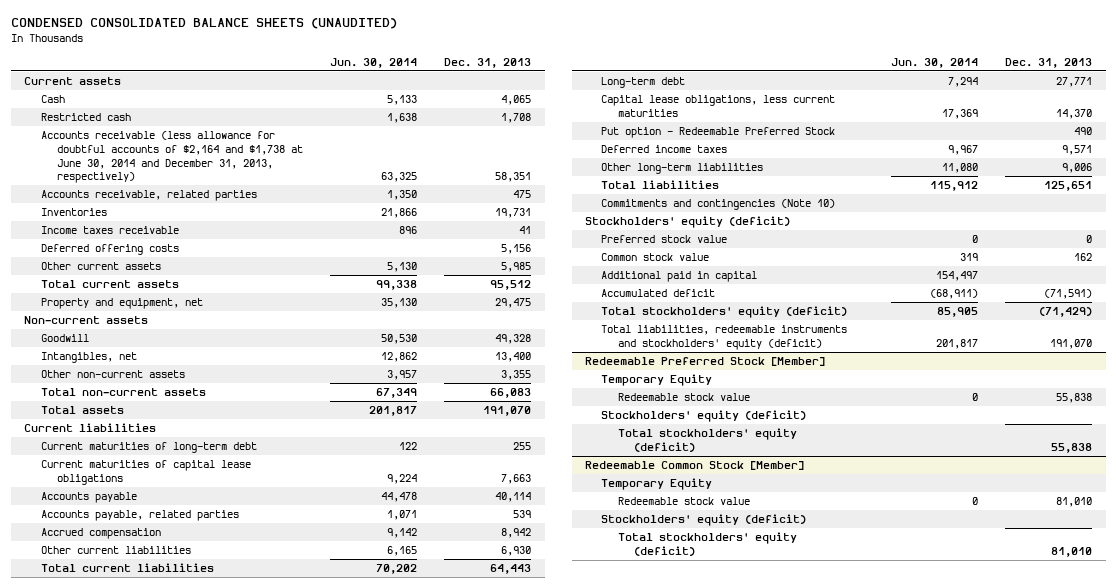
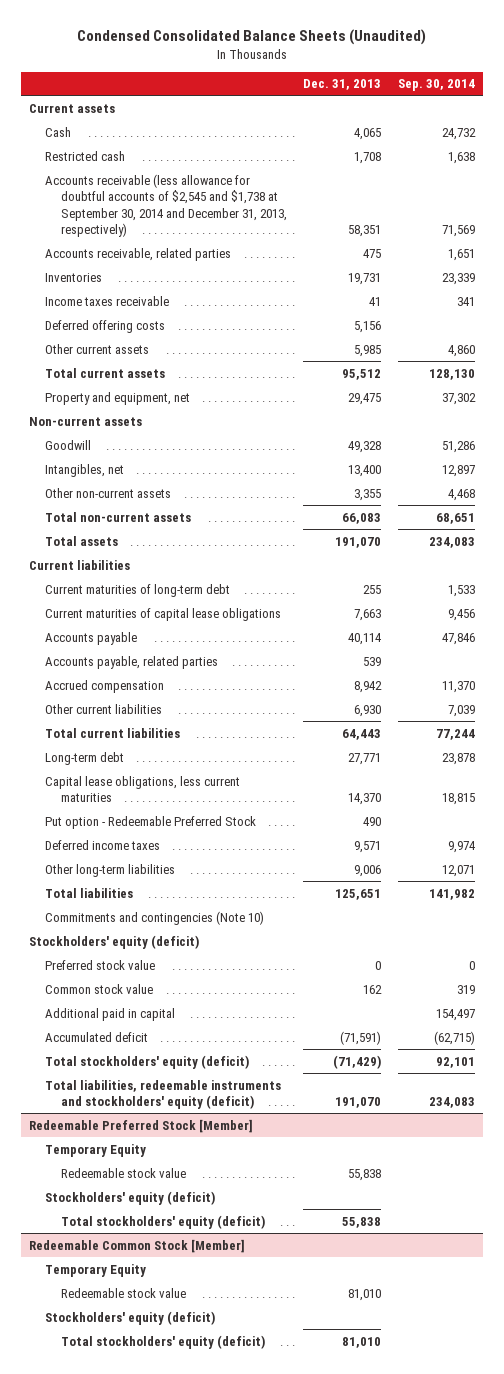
[10,18,397,30] CONDENSED CONSOLIDATED BALANCE SHEETS (UNAUDITED) -> [76,29,426,46] Condensed Consolidated Balance Sheets (Unaudited)
[330,57,418,68] Jun. 30, 2014 -> none
none -> [397,79,475,92] Sep. 30, 2014
[40,131,304,184] Accounts receivable (less allowance for doubtful accounts of $2,164 and $1,738 at June 30, 2014 and December 31, 2013, respectively) -> [44,173,287,238] Accounts receivable (less allowance for doubtful accounts of $2,545 and $1,738 at September 30, 2014 and December 31, 2013, respectively)

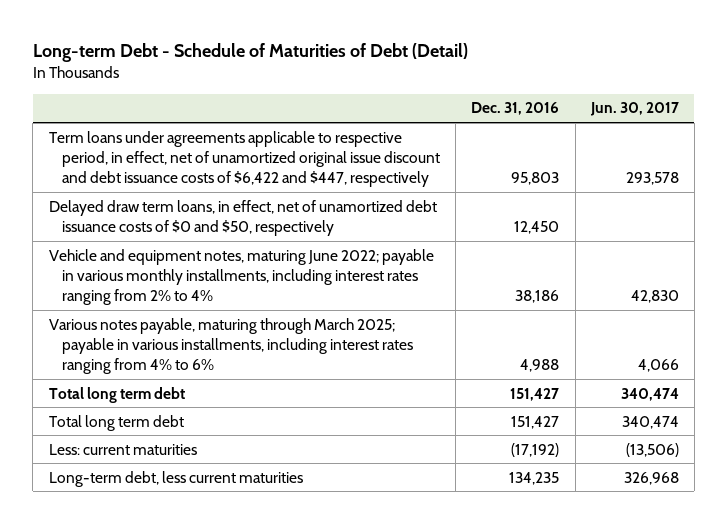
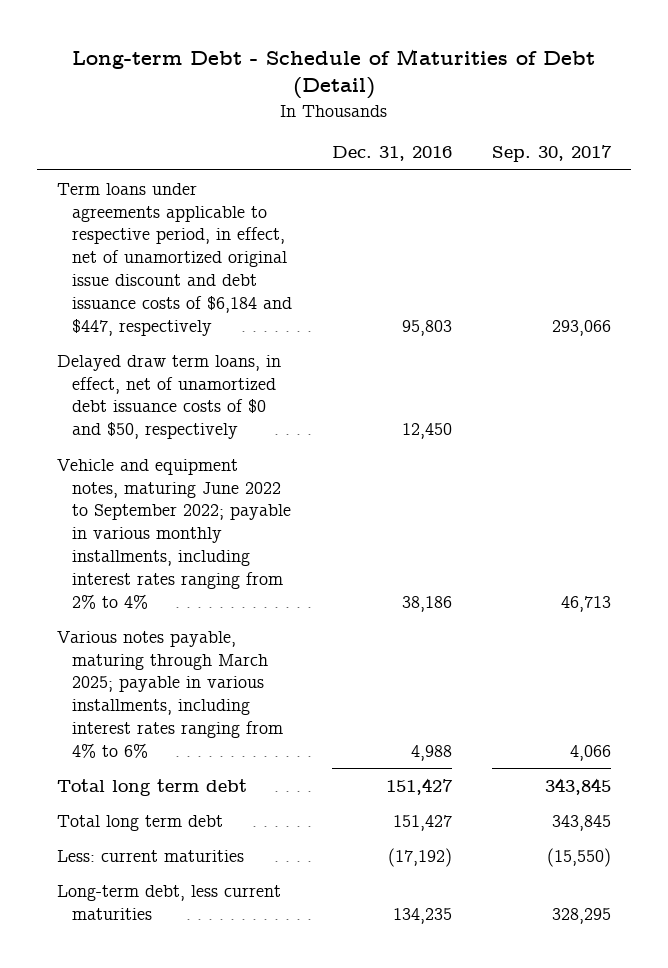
[589,102,679,117] Jun. 30, 2017 -> none
none -> [491,145,612,163] Sep. 30, 2017
[48,130,441,188] Term loans under agreements applicable to respective period, in effect, net of unamortized original issue discount and debt issuance costs of $6,422 and $447, respectively -> [57,182,292,336] Term loans under agreements applicable to respective period, in effect, net of unamortized original issue discount and debt issuance costs of $6,184 and $447, respectively
[48,248,434,306] Vehicle and equipment notes, maturing June 2022; payable in various monthly installments, including interest rates ranging from 2% to 4% -> [57,458,291,609] Vehicle and equipment notes, maturing June 2022 to September 2022; payable in various monthly installments, including interest rates ranging from 2% to 4%

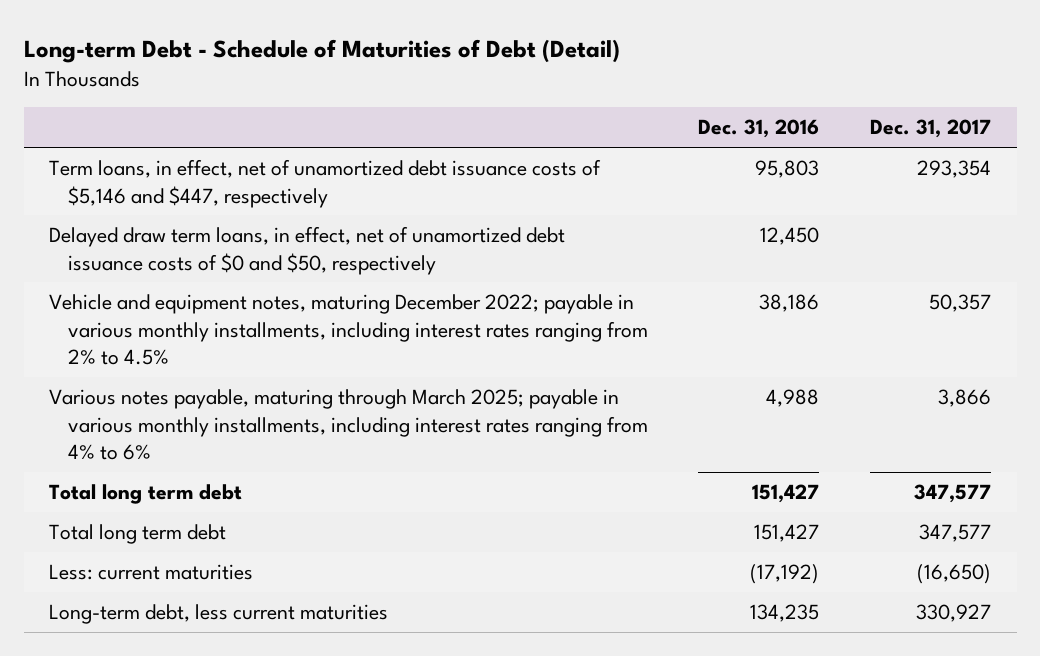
[491,145,612,163] Sep. 30, 2017 -> none
none -> [870,119,992,139] Dec. 31, 2017
[57,182,292,336] Term loans under agreements applicable to respective period, in effect, net of unamortized original issue discount and debt issuance costs of $6,184 and $447, respectively -> [49,158,602,208] Term loans, in effect, net of unamortized debt issuance costs of $5,146 and $447, respectively
[57,458,291,609] Vehicle and equipment notes, maturing June 2022 to September 2022; payable in various monthly installments, including interest rates ranging from 2% to 4% -> [49,293,648,366] Vehicle and equipment notes, maturing December 2022; payable in various monthly installments, including interest rates ranging from 2% to 4.5%
[57,630,283,758] Various notes payable, maturing through March 2025; payable in various installments, including interest rates ranging from 4% to 6% -> [49,388,648,461] Various notes payable, maturing through March 2025; payable in various monthly installments, including interest rates ranging from 4% to 6%

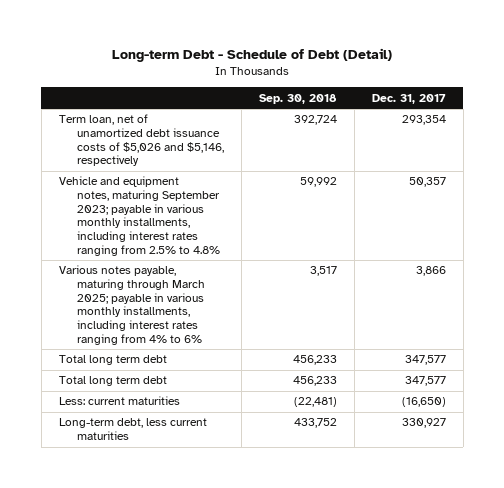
[23,39,620,64] Long-term Debt - Schedule of Maturities of Debt (Detail) -> [112,48,393,63] Long-term Debt - Schedule of Debt (Detail)
[698,119,820,139] Dec. 31, 2016 -> none
none -> [259,93,338,104] Sep. 30, 2018
[49,225,566,275] Delayed draw term loans, in effect, net of unamortized debt issuance costs of $0 and $50, respectively -> none
[49,158,602,208] Term loans, in effect, net of unamortized debt issuance costs of $5,146 and $447, respectively -> [58,114,225,167] Term loan, net of unamortized debt issuance costs of $5,026 and $5,146, respectively
[49,293,648,366] Vehicle and equipment notes, maturing December 2022; payable in various monthly installments, including interest rates ranging from 2% to 4.5% -> [58,176,221,256] Vehicle and equipment notes, maturing September 2023; payable in various monthly installments, including interest rates ranging from 2.5% to 4.8%

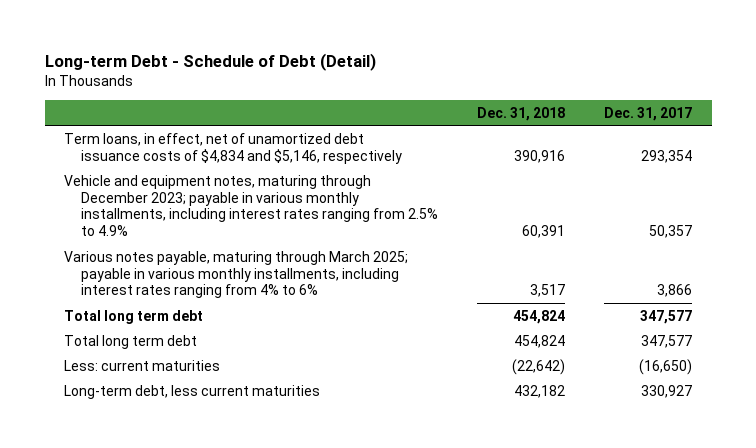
[259,93,338,104] Sep. 30, 2018 -> none
none -> [477,106,566,121] Dec. 31, 2018
[58,114,225,167] Term loan, net of unamortized debt issuance costs of $5,026 and $5,146, respectively -> [64,132,402,164] Term loans, in effect, net of unamortized debt issuance costs of $4,834 and $5,146, respectively
[58,176,221,256] Vehicle and equipment notes, maturing September 2023; payable in various monthly installments, including interest rates ranging from 2.5% to 4.8% -> [64,174,438,237] Vehicle and equipment notes, maturing through December 2023; payable in various monthly installments, including interest rates ranging from 2.5% to 4.9%

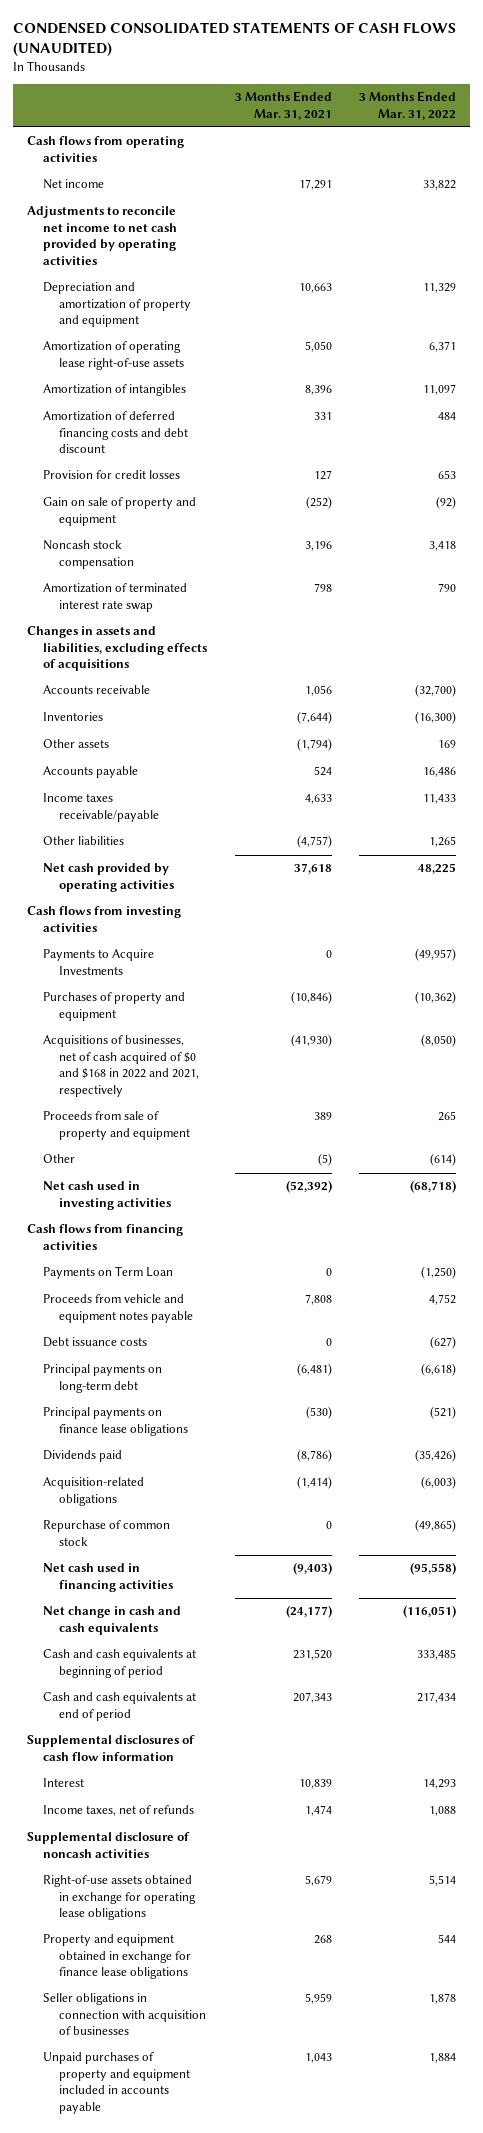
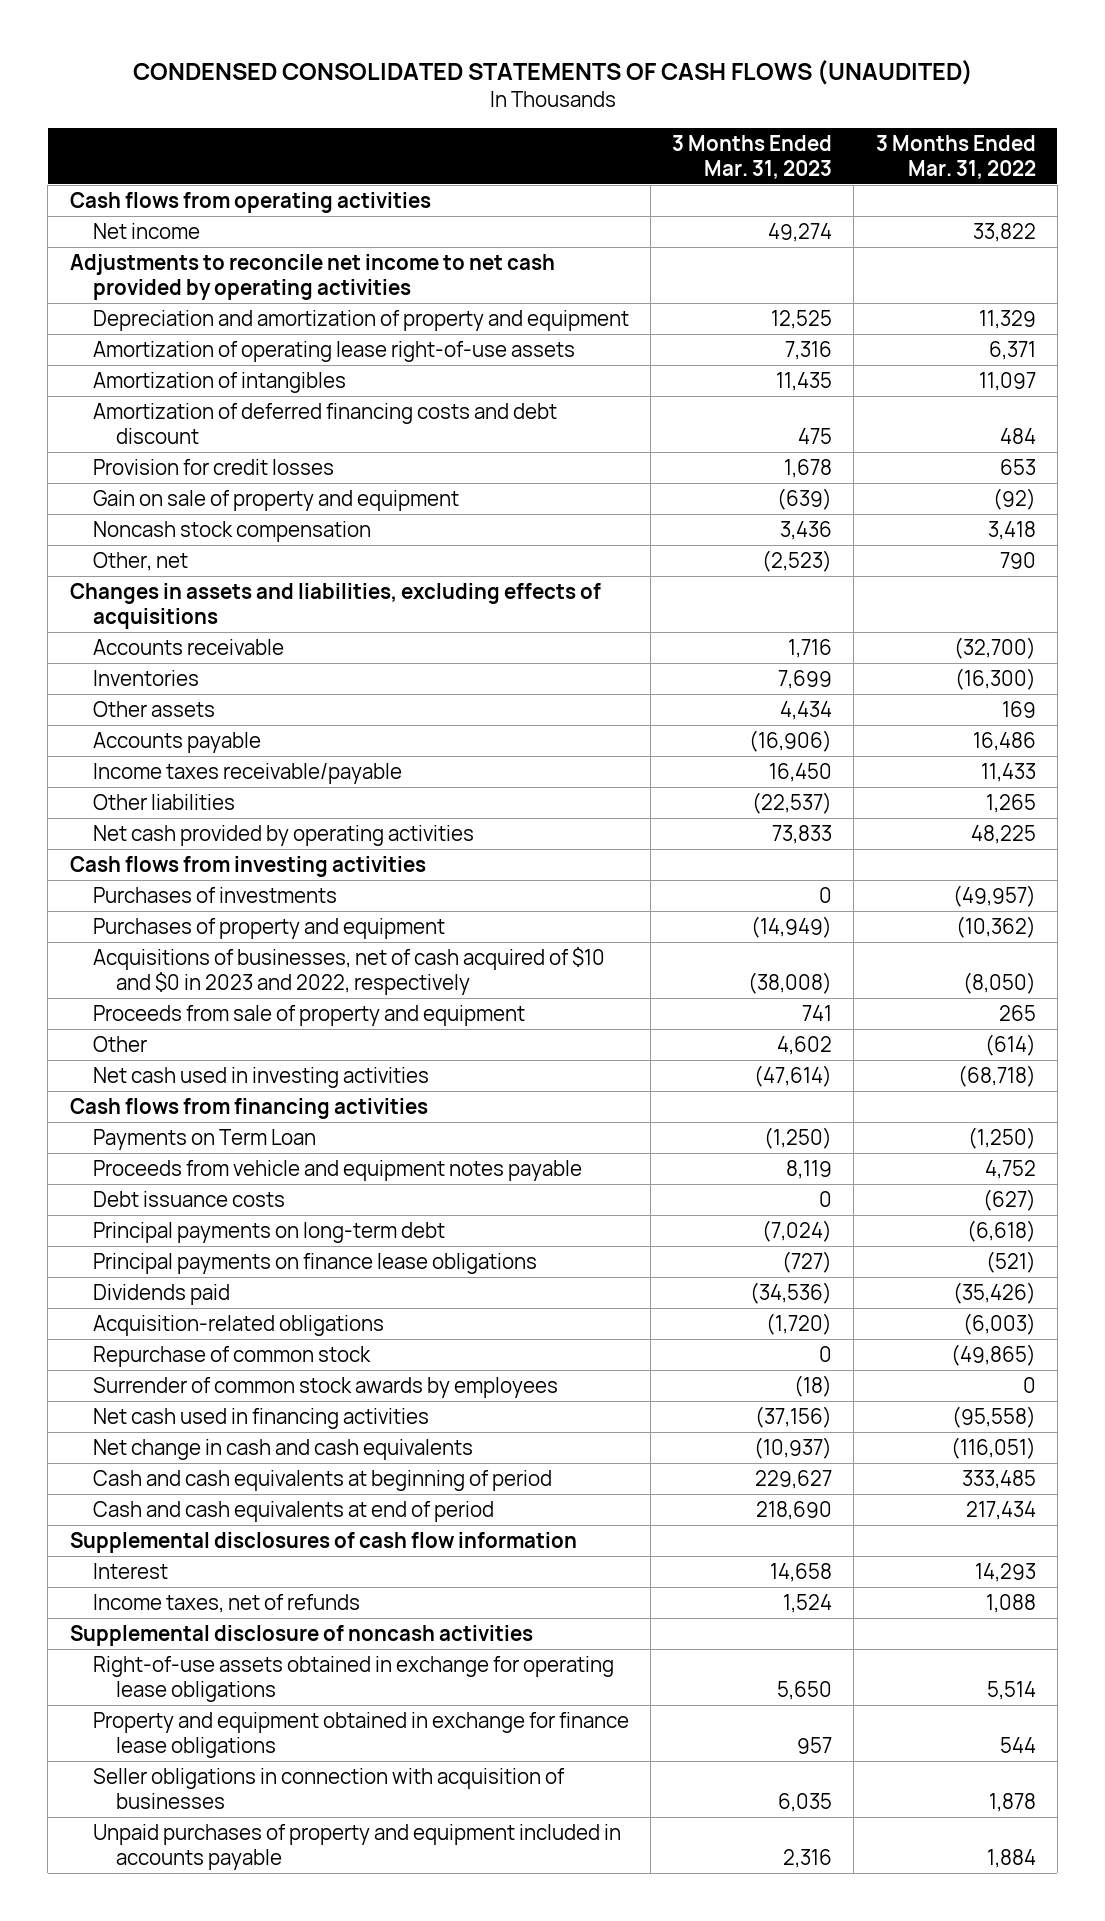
[234,91,332,120] 3 Months Ended Mar. 31, 2021 -> none
none -> [672,135,833,179] 3 Months Ended Mar. 31, 2023
[42,583,187,612] Amortization of terminated interest rate swap -> none
none -> [92,552,188,572] Other, net
[42,949,154,975] Payments to Acquire Investments -> [92,887,337,904] Purchases of investments
[42,1035,199,1097] Acquisitions of businesses, net of cash acquired of $0 and $168 in 2022 and 2021, respectively -> [92,947,605,995] Acquisitions of businesses, net of cash acquired of $10 and $0 in 2023 and 2022, respectively
none -> [92,1377,558,1399] Surrender of common stock awards by employees

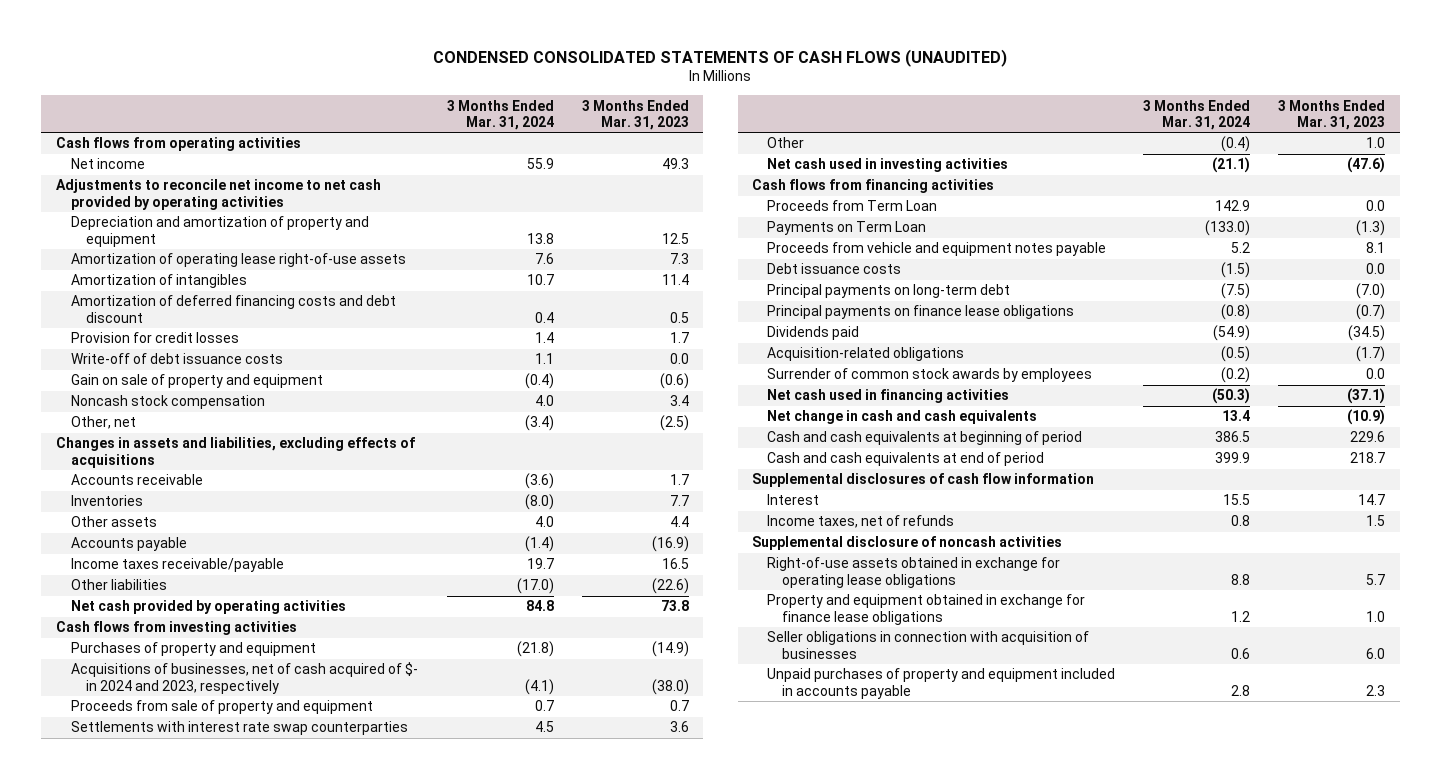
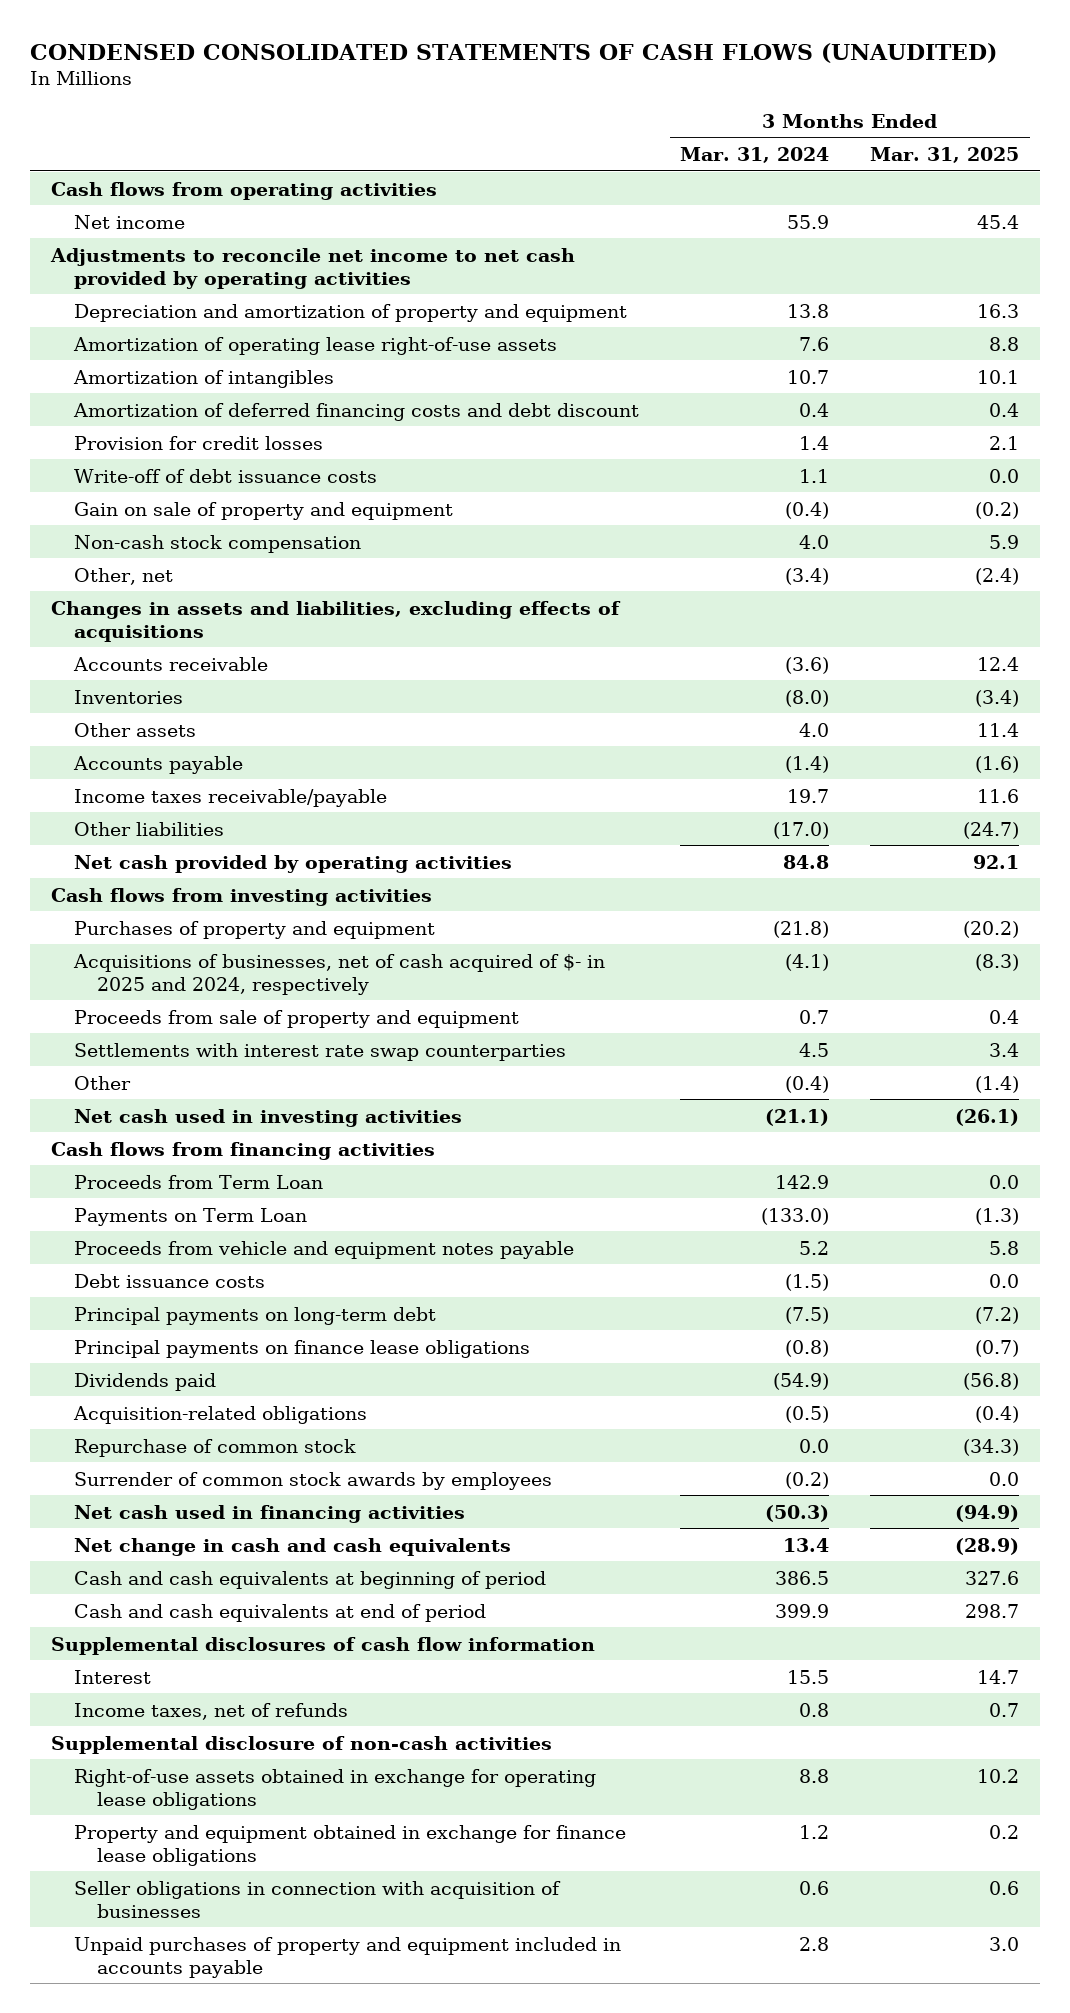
[582,99,690,130] 3 Months Ended Mar. 31, 2023 -> none
none -> [870,146,1020,163] Mar. 31, 2025
[70,395,265,410] Noncash stock compensation -> [74,534,362,553] Non-cash stock compensation
[70,662,418,694] Acquisitions of businesses, net of cash acquired of $- in 2024 and 2023, respectively -> [73,953,606,995] Acquisitions of businesses, net of cash acquired of $- in 2025 and 2024, respectively
none -> [74,1438,357,1457] Repurchase of common stock
[751,536,1062,551] Supplemental disclosure of noncash activities -> [50,1735,552,1754] Supplemental disclosure of non-cash activities

